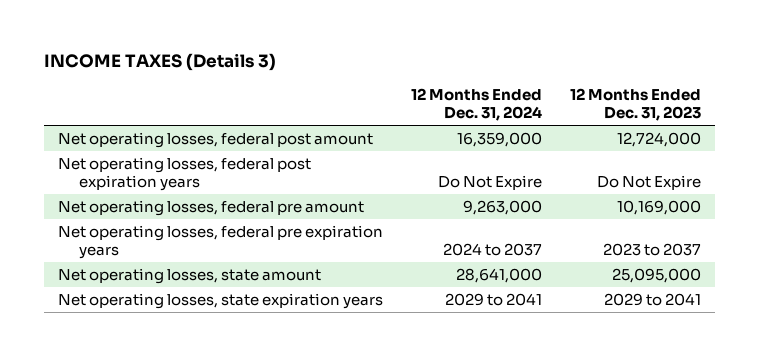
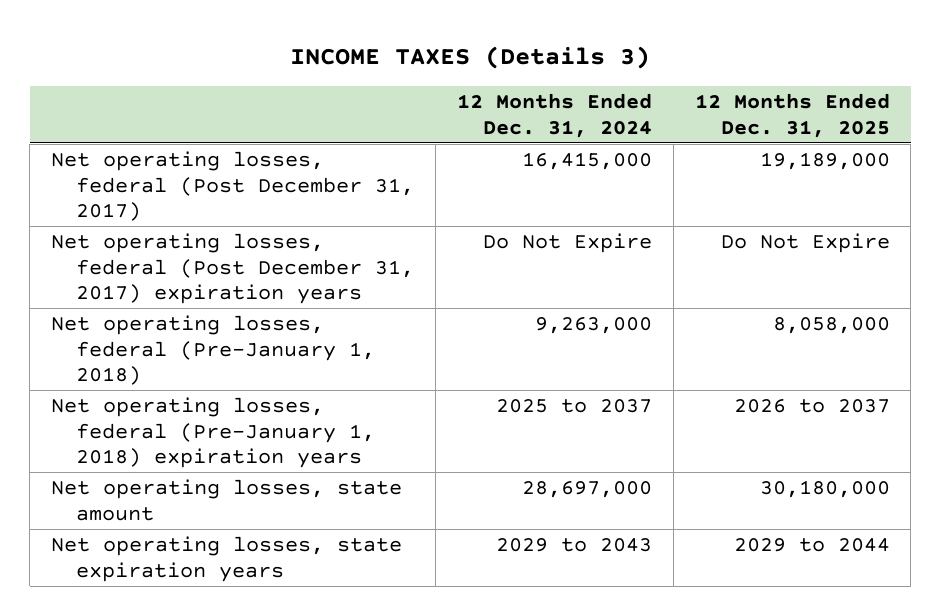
[569,88,701,121] 12 Months Ended Dec. 31, 2023 -> none
none -> [694,93,890,138] 12 Months Ended Dec. 31, 2025
[58,132,374,149] Net operating losses, federal post amount -> [51,151,415,222] Net operating losses, federal (Post December 31, 2017)
[456,132,542,148] 16,359,000 -> [522,152,653,171] 16,415,000
[58,157,312,191] Net operating losses, federal post expiration years -> [51,233,415,305] Net operating losses, federal (Post December 31, 2017) expiration years
[58,200,365,217] Net operating losses, federal pre amount -> [51,315,376,386] Net operating losses, federal (Pre-January 1, 2018)
[58,225,384,259] Net operating losses, federal pre expiration years -> [51,397,376,469] Net operating losses, federal (Pre-January 1, 2018) expiration years
[442,242,542,256] 2024 to 2037 -> [496,399,653,414] 2025 to 2037
[455,268,542,284] 28,641,000 -> [522,481,653,499] 28,697,000
[444,293,542,307] 2029 to 2041 -> [496,538,653,553] 2029 to 2043

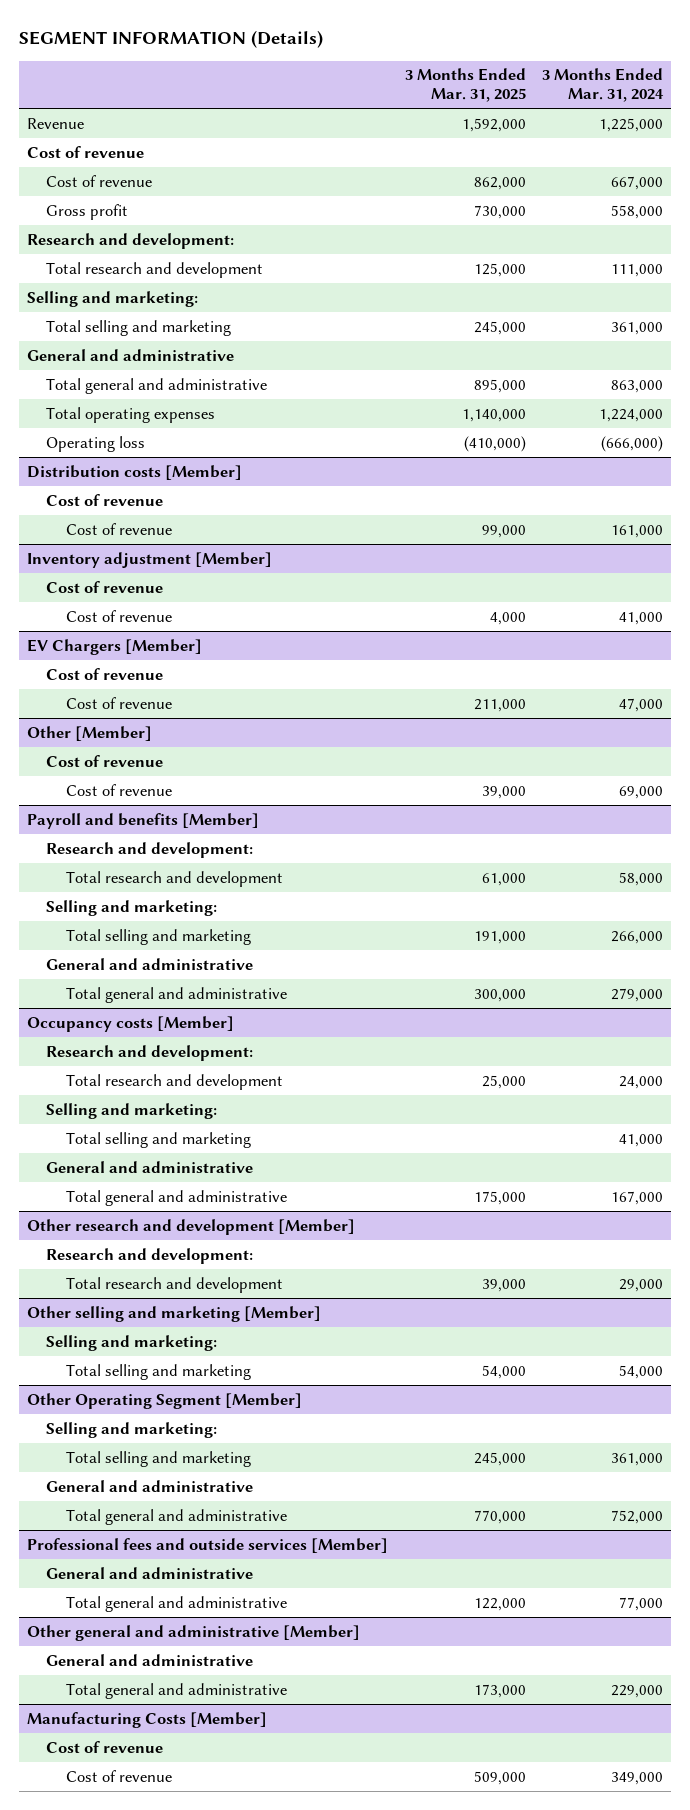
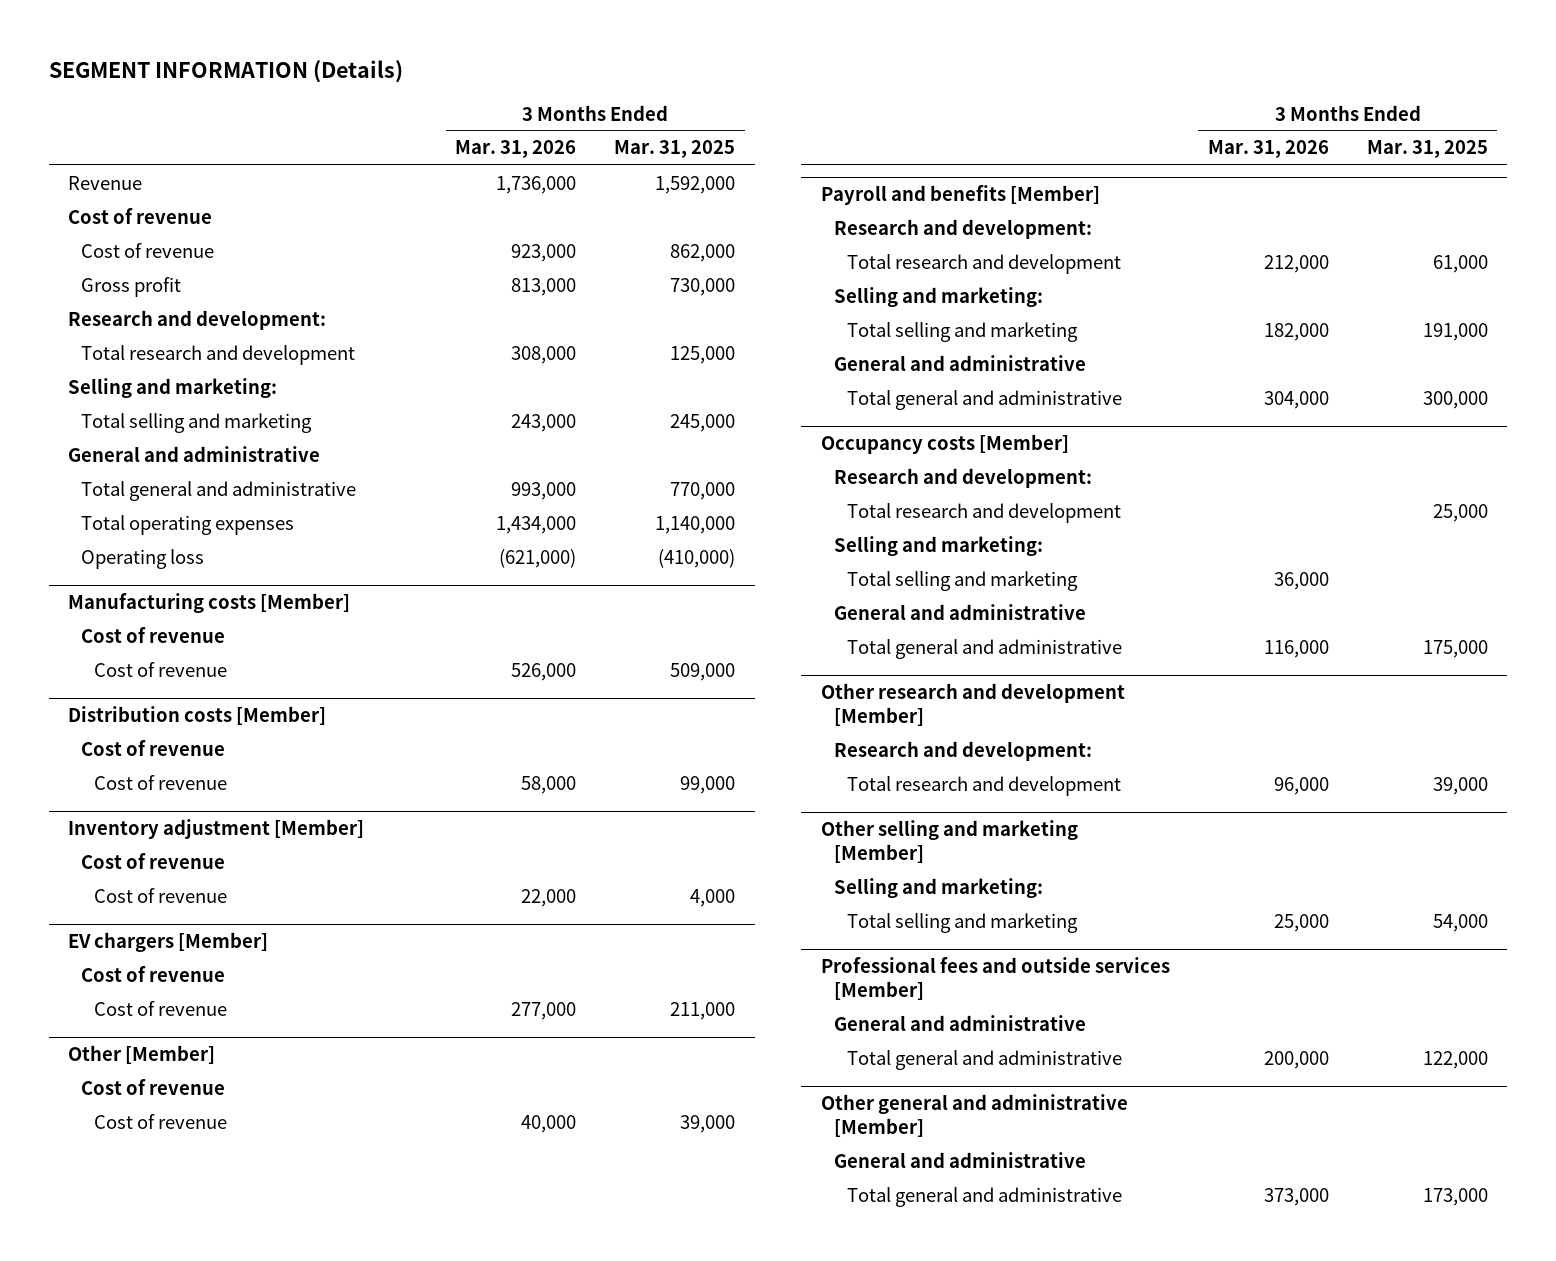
[542,68,665,103] 3 Months Ended Mar. 31, 2024 -> none
none -> [455,140,577,159] Mar. 31, 2026
[473,378,526,393] 895,000 -> [670,481,736,500] 770,000
none -> [68,593,351,614] Manufacturing costs [Member]
none -> [81,626,226,643] Cost of revenue
none -> [94,661,228,677] Cost of revenue
[27,638,203,655] EV Chargers [Member] -> [68,932,269,953] EV chargers [Member]
[27,1392,303,1409] Other Operating Segment [Member] -> none
[46,1421,218,1438] Selling and marketing: -> none
[65,1450,251,1467] Total selling and marketing -> none
[46,1479,254,1492] General and administrative -> none
[65,1508,287,1525] Total general and administrative -> none
[27,1711,268,1728] Manufacturing Costs [Member] -> none
[46,1740,164,1753] Cost of revenue -> none
[65,1769,172,1782] Cost of revenue -> none

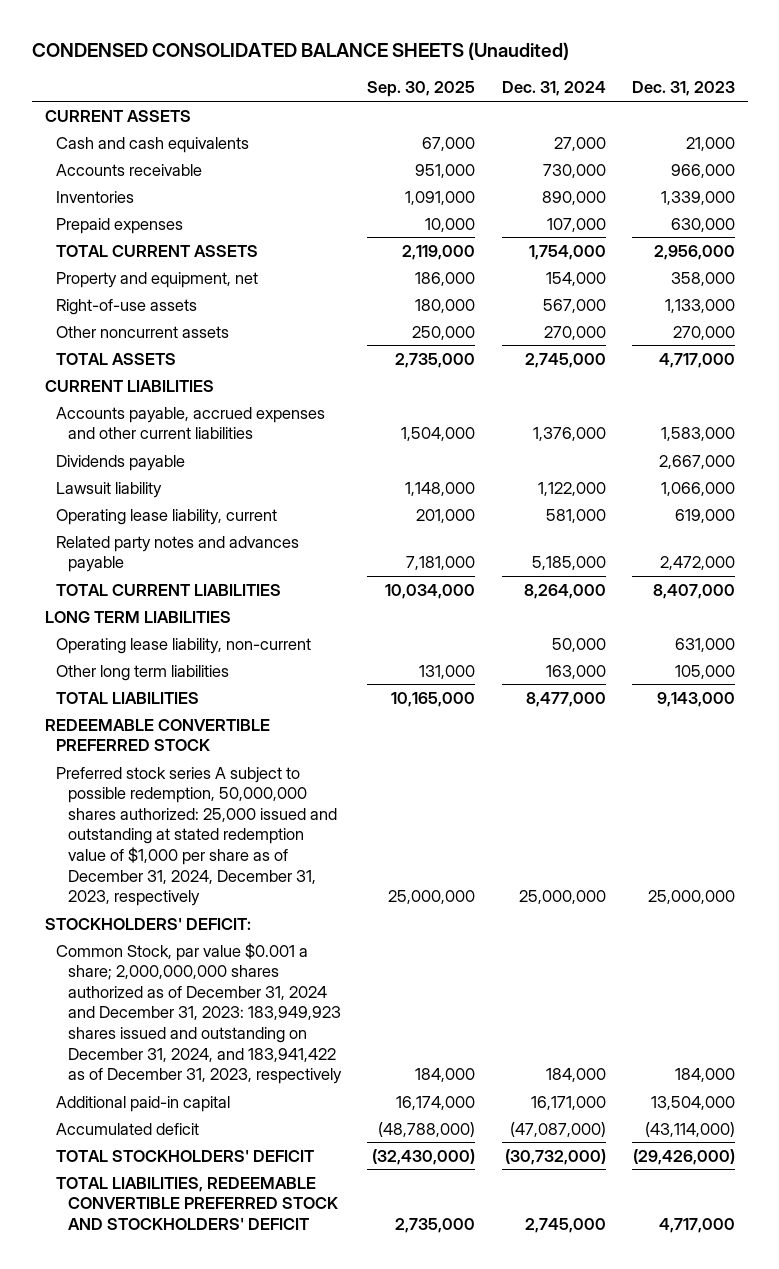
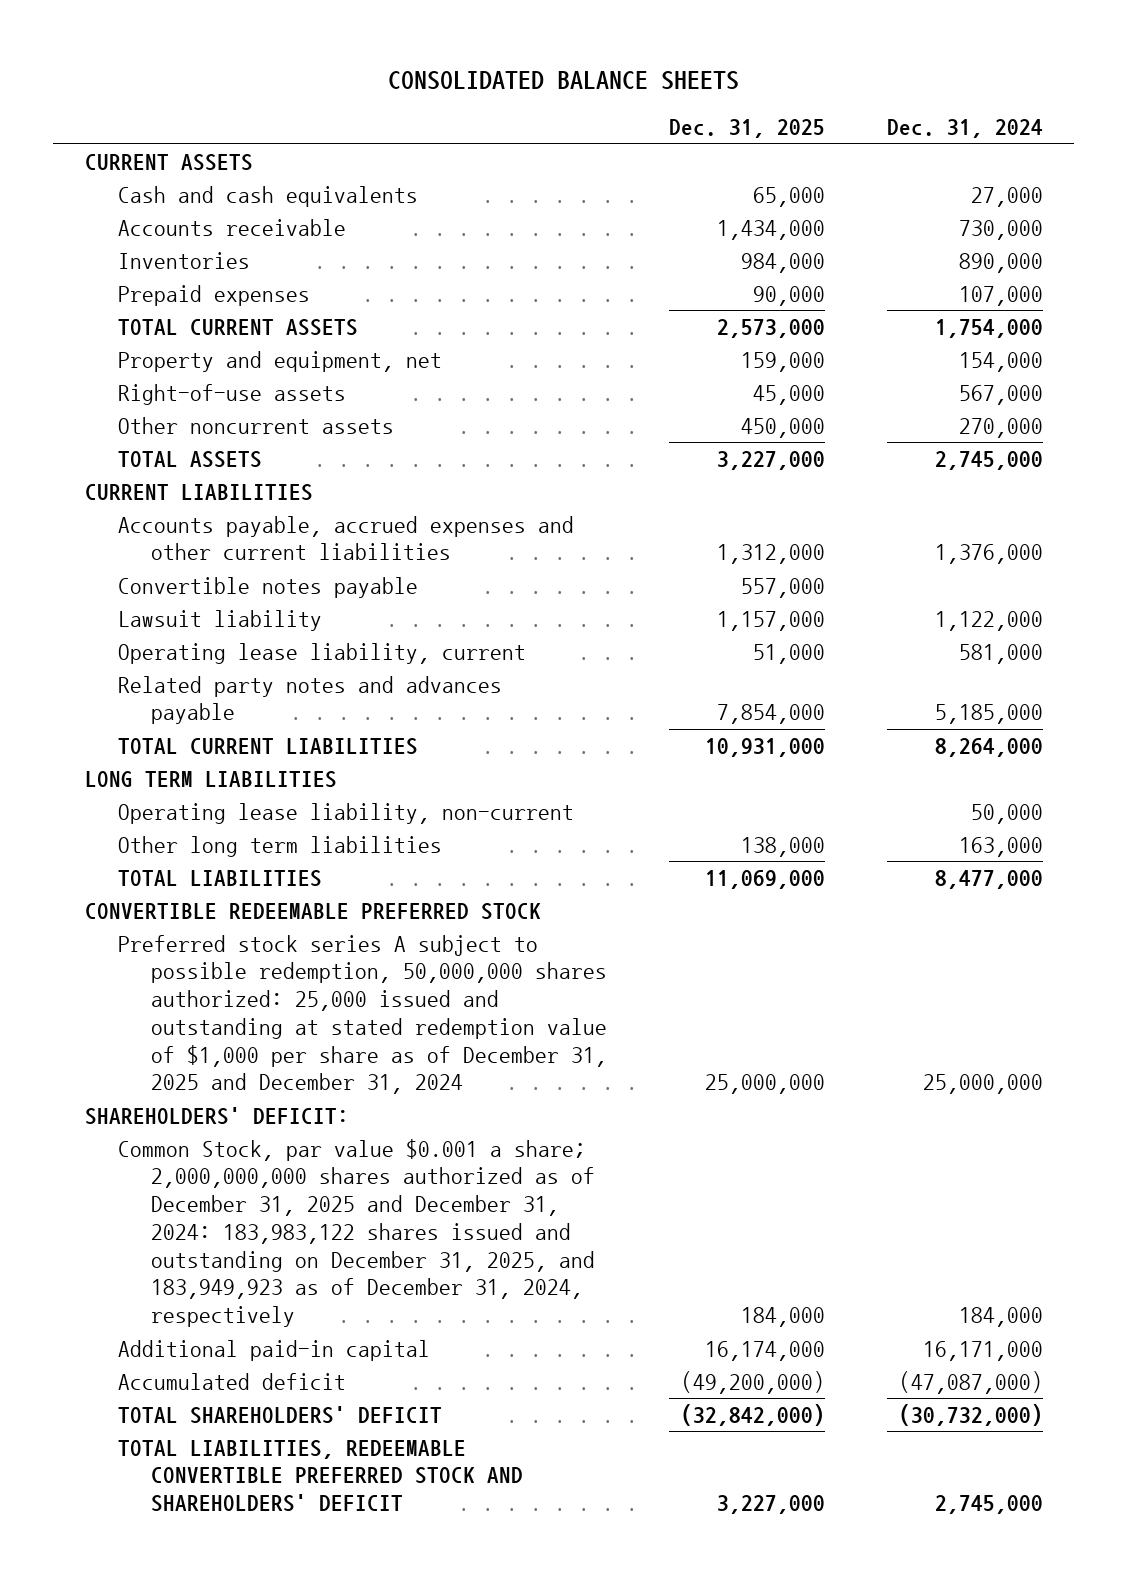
[31,42,569,61] CONDENSED CONSOLIDATED BALANCE SHEETS (Unaudited) -> [387,71,739,91] CONSOLIDATED BALANCE SHEETS
[367,81,476,98] Sep. 30, 2025 -> none
[631,81,735,97] Dec. 31, 2023 -> none
none -> [669,119,826,139] Dec. 31, 2025
[56,454,186,471] Dividends payable -> none
none -> [117,576,418,598] Convertible notes payable
[44,718,270,752] REDEEMABLE CONVERTIBLE PREFERRED STOCK -> [84,902,541,920] CONVERTIBLE REDEEMABLE PREFERRED STOCK
[56,766,338,907] Preferred stock series A subject to possible redemption, 50,000,000 shares authorized: 25,000 issued and outstanding at stated redemption value of $1,000 per share as of December 31, 2024, December 31, 2023, respectively -> [117,934,608,1095] Preferred stock series A subject to possible redemption, 50,000,000 shares authorized: 25,000 issued and outstanding at stated redemption value of $1,000 per share as of December 31, 2025 and December 31, 2024
[44,917,251,930] STOCKHOLDERS' DEFICIT: -> [84,1106,349,1125] SHAREHOLDERS' DEFICIT:
[56,942,343,1085] Common Stock, par value $0.001 a share; 2,000,000,000 shares authorized as of December 31, 2024 and December 31, 2023: 183,949,923 shares issued and outstanding on December 31, 2024, and 183,941,422 as of December 31, 2023, respectively -> [117,1138,596,1328] Common Stock, par value $0.001 a share; 2,000,000,000 shares authorized as of December 31, 2025 and December 31, 2024: 183,983,122 shares issued and outstanding on December 31, 2025, and 183,949,923 as of December 31, 2024, respectively
[56,1149,315,1162] TOTAL STOCKHOLDERS' DEFICIT -> [117,1405,442,1424] TOTAL SHAREHOLDERS' DEFICIT
[56,1176,339,1230] TOTAL LIABILITIES, REDEEMABLE CONVERTIBLE PREFERRED STOCK AND STOCKHOLDERS' DEFICIT -> [117,1439,524,1513] TOTAL LIABILITIES, REDEEMABLE CONVERTIBLE PREFERRED STOCK AND SHAREHOLDERS' DEFICIT

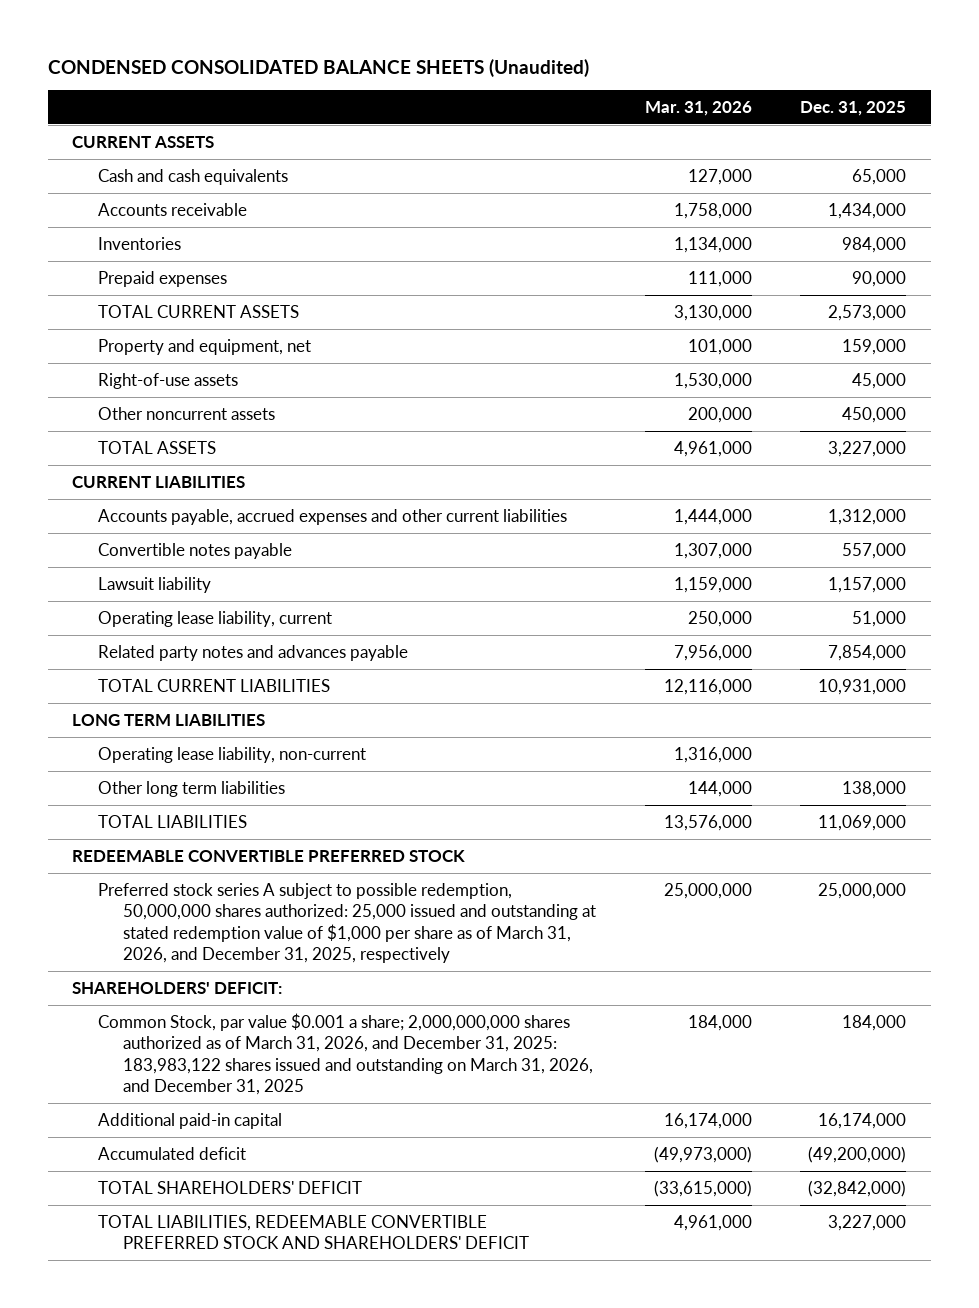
[387,71,739,91] CONSOLIDATED BALANCE SHEETS -> [48,58,590,77] CONDENSED CONSOLIDATED BALANCE SHEETS (Unaudited)
[887,119,1044,139] Dec. 31, 2024 -> none
none -> [644,101,752,117] Mar. 31, 2026
[84,902,541,920] CONVERTIBLE REDEEMABLE PREFERRED STOCK -> [72,849,466,862] REDEEMABLE CONVERTIBLE PREFERRED STOCK
[117,934,608,1095] Preferred stock series A subject to possible redemption, 50,000,000 shares authorized: 25,000 issued and outstanding at stated redemption value of $1,000 per share as of December 31, 2025 and December 31, 2024 -> [97,882,596,963] Preferred stock series A subject to possible redemption, 50,000,000 shares authorized: 25,000 issued and outstanding at stated redemption value of $1,000 per share as of March 31, 2026, and December 31, 2025, respectively
[117,1138,596,1328] Common Stock, par value $0.001 a share; 2,000,000,000 shares authorized as of December 31, 2025 and December 31, 2024: 183,983,122 shares issued and outstanding on December 31, 2025, and 183,949,923 as of December 31, 2024, respectively -> [97,1012,593,1095] Common Stock, par value $0.001 a share; 2,000,000,000 shares authorized as of March 31, 2026, and December 31, 2025: 183,983,122 shares issued and outstanding on March 31, 2026, and December 31, 2025

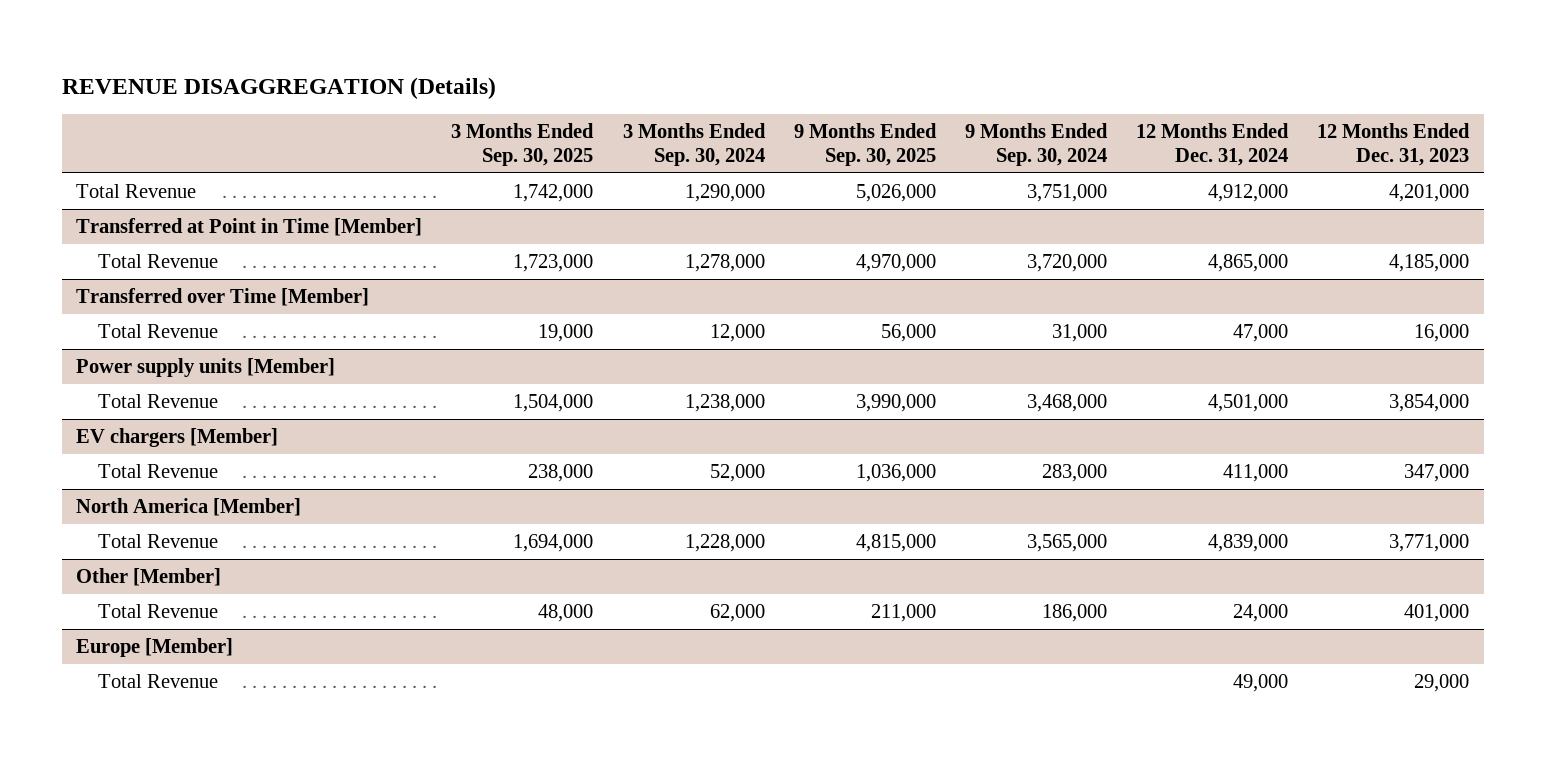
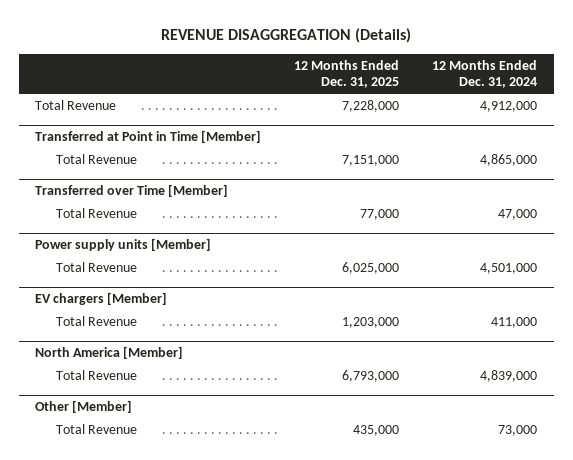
[451,123,595,167] 3 Months Ended Sep. 30, 2025 -> none
[622,123,766,167] 3 Months Ended Sep. 30, 2024 -> none
[793,123,937,167] 9 Months Ended Sep. 30, 2025 -> none
[964,123,1108,167] 9 Months Ended Sep. 30, 2024 -> none
[1317,123,1471,167] 12 Months Ended Dec. 31, 2023 -> none
none -> [294,60,400,89] 12 Months Ended Dec. 31, 2025
[76,638,234,658] Europe [Member] -> none
[97,674,218,689] Total Revenue -> none
[1232,604,1288,623] 24,000 -> [498,424,538,436] 73,000

